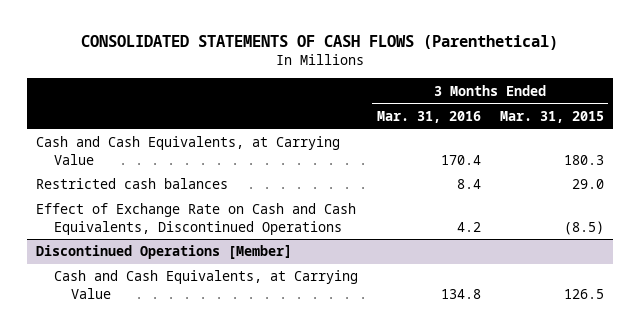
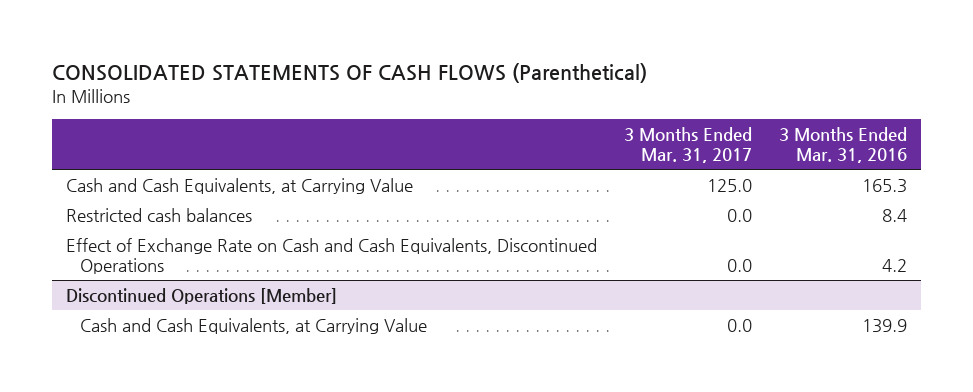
[499,110,604,123] Mar. 31, 2015 -> none
none -> [624,127,753,164] 3 Months Ended Mar. 31, 2017
[440,154,481,165] 170.4 -> [862,179,908,194] 165.3
[440,288,481,299] 134.8 -> [862,319,908,334] 139.9

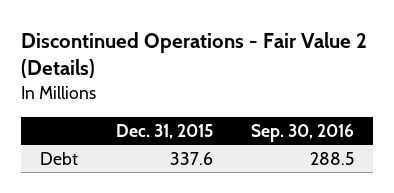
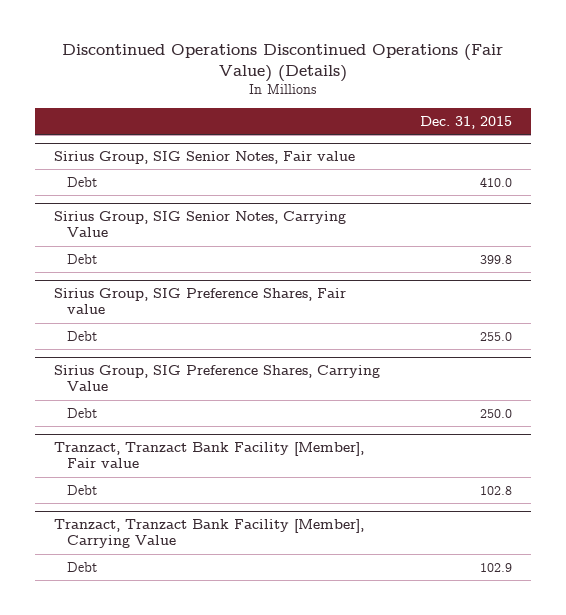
[20,32,367,79] Discontinued Operations - Fair Value 2 (Details) -> [61,44,503,83] Discontinued Operations Discontinued Operations (Fair Value) (Details)
[250,123,354,142] Sep. 30, 2016 -> none
none -> [54,150,356,164] Sirius Group, SIG Senior Notes, Fair value
[169,151,213,165] 337.6 -> [479,176,512,187] 410.0
none -> [54,210,347,238] Sirius Group, SIG Senior Notes, Carrying Value
none -> [66,253,97,264] Debt
none -> [54,287,347,315] Sirius Group, SIG Preference Shares, Fair value
none -> [66,330,97,341] Debt
none -> [54,364,381,392] Sirius Group, SIG Preference Shares, Carrying Value
none -> [66,407,97,418] Debt
none -> [54,441,365,469] Tranzact, Tranzact Bank Facility [Member], Fair value
none -> [66,484,97,495] Debt
none -> [54,518,365,549] Tranzact, Tranzact Bank Facility [Member], Carrying Value
none -> [66,561,97,572] Debt

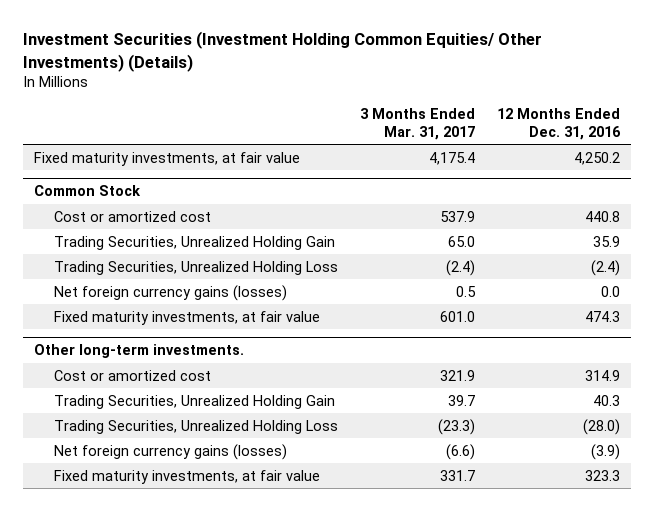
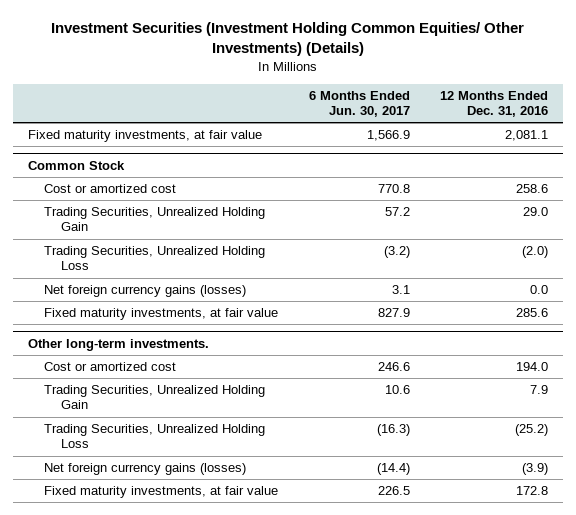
[359,108,475,140] 3 Months Ended Mar. 31, 2017 -> none
none -> [308,90,410,117] 6 Months Ended Jun. 30, 2017
[573,151,620,165] 4,250.2 -> [504,130,548,142] 2,081.1
[584,210,620,222] 440.8 -> [515,184,548,194] 258.6
[592,235,620,247] 35.9 -> [522,207,548,217] 29.0
[590,259,620,276] (2.4) -> [521,246,548,259] (2.0)
[584,310,620,322] 474.3 -> [515,308,548,318] 285.6
[584,369,620,381] 314.9 -> [515,362,548,372] 194.0
[592,394,620,406] 40.3 -> [529,385,548,395] 7.9
[582,418,620,435] (28.0) -> [514,424,548,437] (25.2)
[584,469,620,481] 323.3 -> [515,486,548,496] 172.8

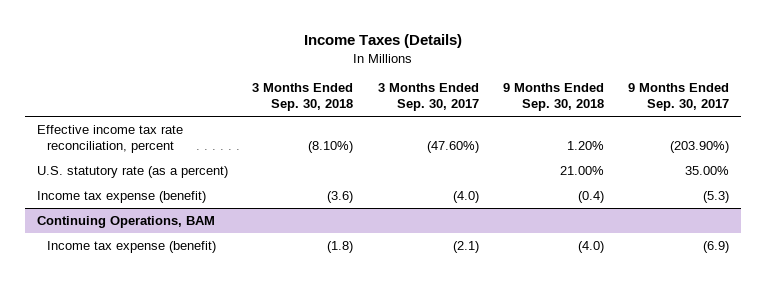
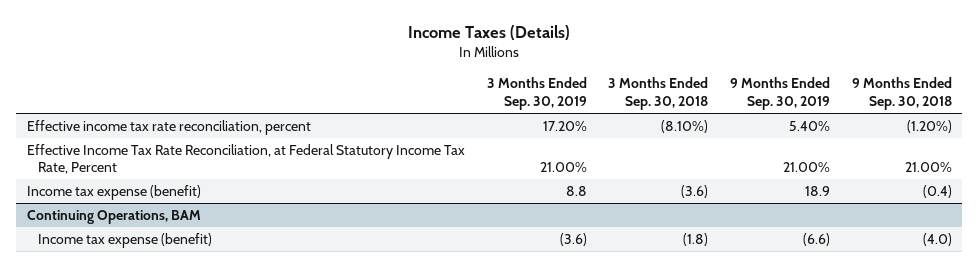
[377,83,479,111] 3 Months Ended Sep. 30, 2017 -> none
[628,83,730,111] 9 Months Ended Sep. 30, 2017 -> none
none -> [486,77,587,111] 3 Months Ended Sep. 30, 2019
none -> [729,77,830,111] 9 Months Ended Sep. 30, 2019
[566,140,604,150] 1.20% -> [906,119,952,133] (1.20%)
[37,166,229,179] U.S. statutory rate (as a percent) -> [27,143,466,175] Effective Income Tax Rate Reconciliation, at Federal Statutory Income Tax Rate, Percent

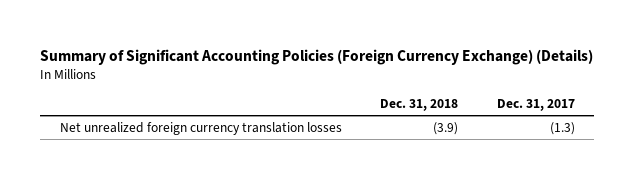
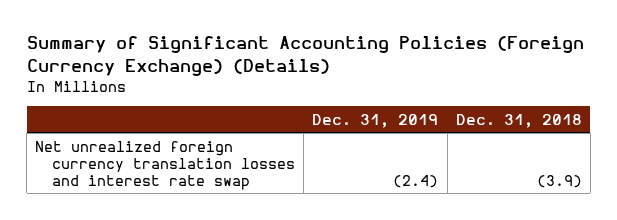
[496,99,575,112] Dec. 31, 2017 -> none
none -> [312,113,439,128] Dec. 31, 2019
[59,121,342,135] Net unrealized foreign currency translation losses -> [35,140,296,190] Net unrealized foreign currency translation losses and interest rate swap

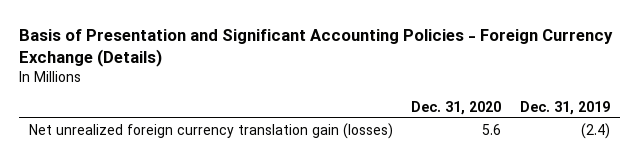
[26,36,584,76] Summary of Significant Accounting Policies (Foreign Currency Exchange) (Details) -> [19,29,614,68] Basis of Presentation and Significant Accounting Policies - Foreign Currency Exchange (Details)
[455,113,582,128] Dec. 31, 2018 -> none
none -> [411,101,502,116] Dec. 31, 2020
[35,140,296,190] Net unrealized foreign currency translation losses and interest rate swap -> [28,122,393,139] Net unrealized foreign currency translation gain (losses)

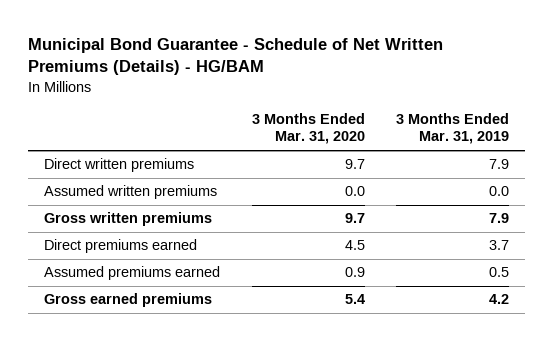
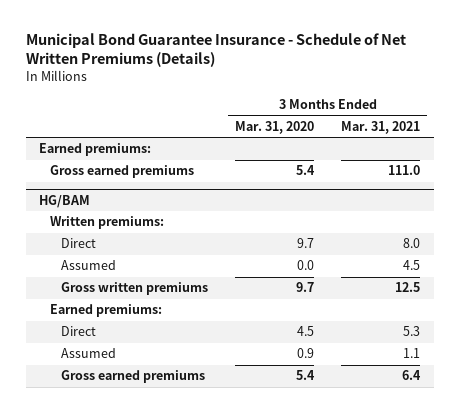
[28,38,444,76] Municipal Bond Guarantee - Schedule of Net Written Premiums (Details) - HG/BAM -> [25,32,406,68] Municipal Bond Guarantee Insurance - Schedule of Net Written Premiums (Details)
[396,113,510,145] 3 Months Ended Mar. 31, 2019 -> none
none -> [341,120,421,134] Mar. 31, 2021
none -> [39,143,152,157] Earned premiums:
none -> [50,165,195,179] Gross earned premiums
none -> [39,194,91,208] HG/BAM
none -> [50,216,165,230] Written premiums:
[43,158,194,173] Direct written premiums -> [61,238,97,249] Direct
[43,185,217,200] Assumed written premiums -> [61,260,117,271] Assumed
none -> [50,304,163,318] Earned premiums:
[43,239,197,254] Direct premiums earned -> [61,326,97,337] Direct
[43,266,220,281] Assumed premiums earned -> [61,348,117,359] Assumed

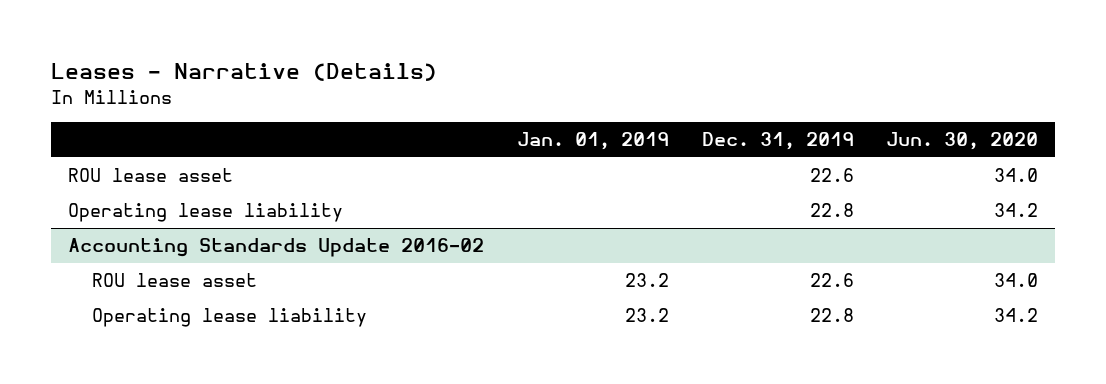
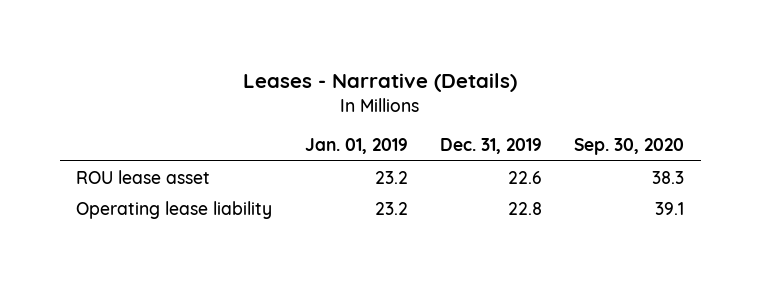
[886,132,1039,151] Jun. 30, 2020 -> none
none -> [574,138,685,156] Sep. 30, 2020
[67,168,233,183] ROU lease asset -> none
[67,203,343,223] Operating lease liability -> none
[67,238,484,258] Accounting Standards Update 2016-02 -> none

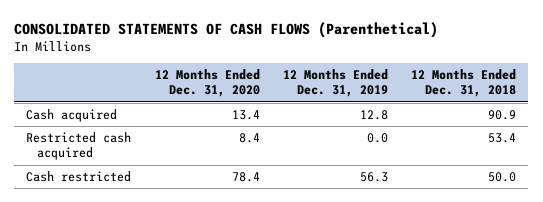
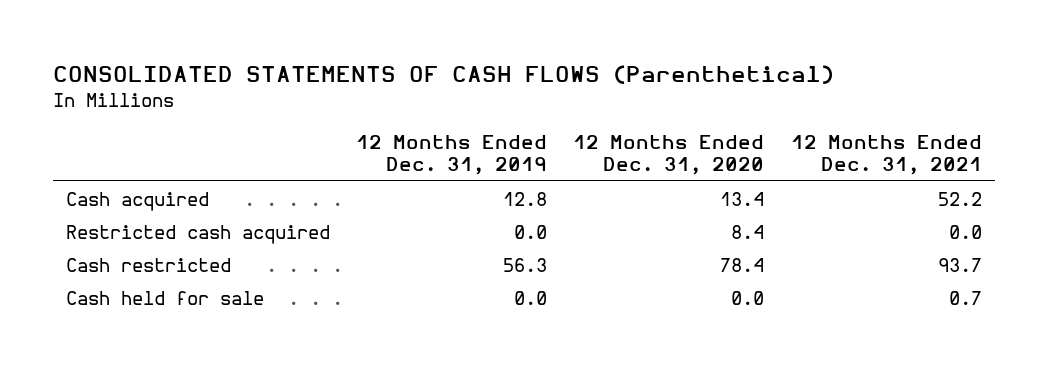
[411,69,517,98] 12 Months Ended Dec. 31, 2018 -> none
none -> [790,135,982,175] 12 Months Ended Dec. 31, 2021
none -> [65,290,264,305] Cash held for sale

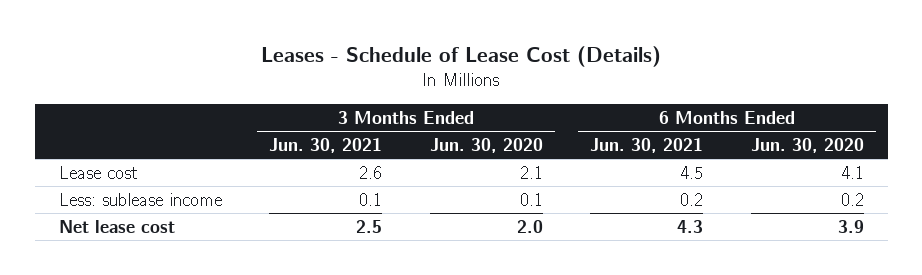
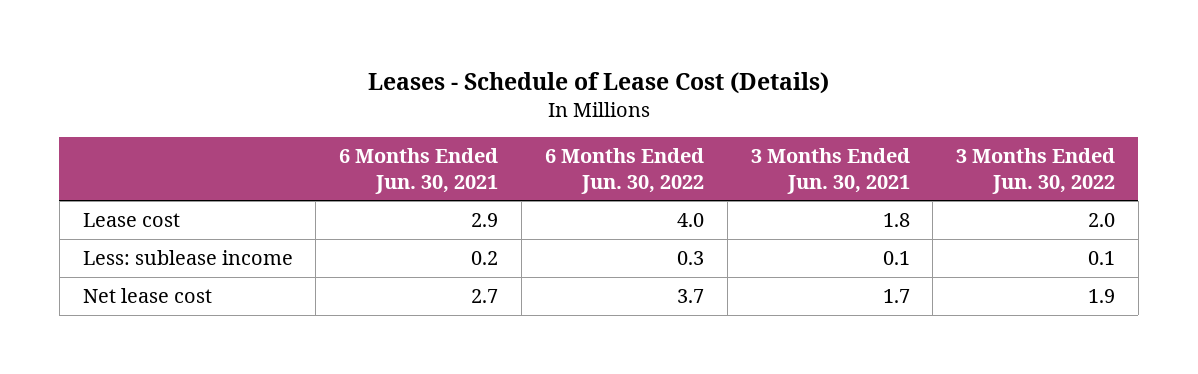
[429,137,543,153] Jun. 30, 2020 -> none
[750,137,864,153] Jun. 30, 2020 -> none
none -> [544,148,704,194] 6 Months Ended Jun. 30, 2022
none -> [956,148,1116,194] 3 Months Ended Jun. 30, 2022
[359,165,383,179] 2.6 -> [882,213,910,228] 1.8
[680,165,704,179] 4.5 -> [471,213,499,228] 2.9
[356,219,383,233] 2.5 -> [882,289,910,304] 1.7
[677,219,704,233] 4.3 -> [471,289,499,304] 2.7

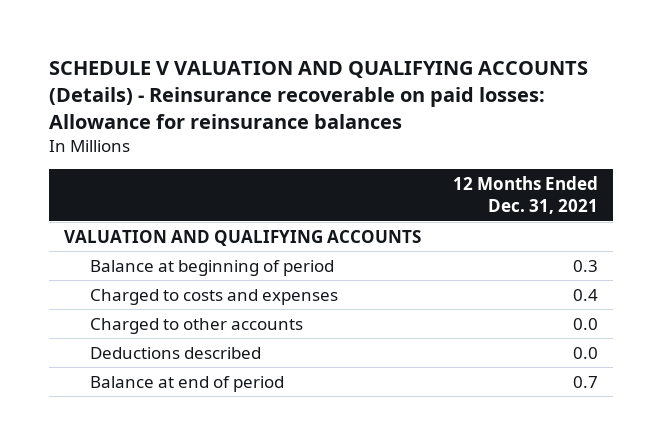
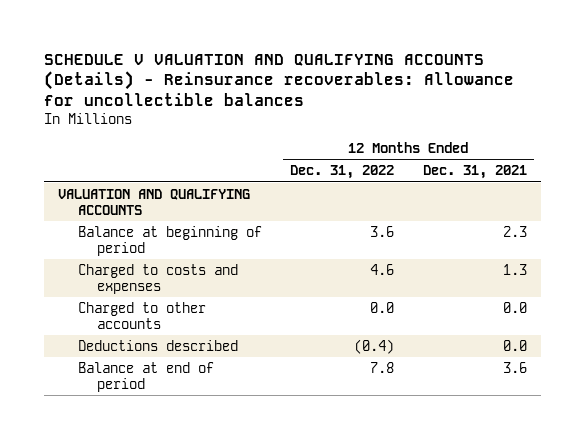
[48,61,588,129] SCHEDULE V VALUATION AND QUALIFYING ACCOUNTS (Details) - Reinsurance recoverable on paid losses: Allowance for reinsurance balances -> [44,53,515,107] SCHEDULE V VALUATION AND QUALIFYING ACCOUNTS (Details) - Reinsurance recoverables: Allowance for uncollectible balances
none -> [290,165,395,180] Dec. 31, 2022
[572,259,598,272] 0.3 -> [502,225,527,237] 2.3
[572,288,598,301] 0.4 -> [502,263,527,275] 1.3
[572,375,598,388] 0.7 -> [502,361,527,373] 3.6

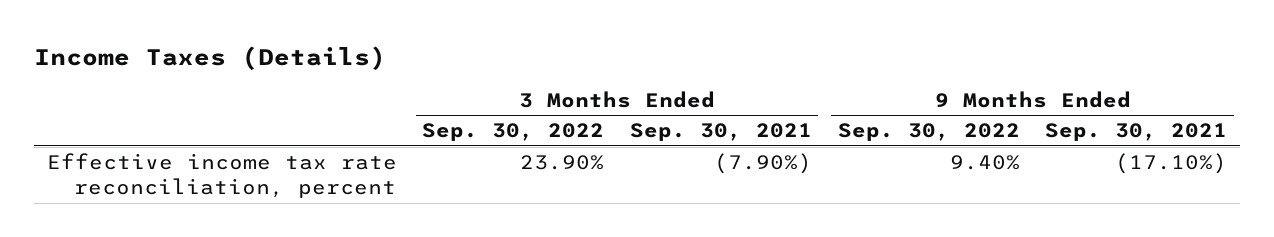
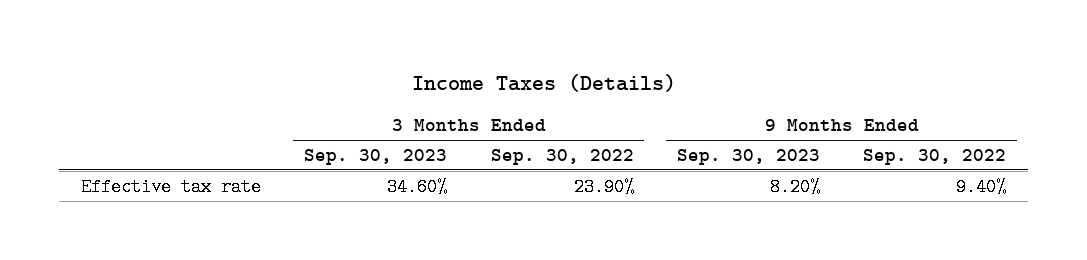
[630,123,813,142] Sep. 30, 2021 -> none
[1045,123,1228,142] Sep. 30, 2021 -> none
none -> [304,149,448,166] Sep. 30, 2023
none -> [676,149,820,166] Sep. 30, 2023
[46,153,397,199] Effective income tax rate reconciliation, percent -> [80,178,261,197] Effective tax rate

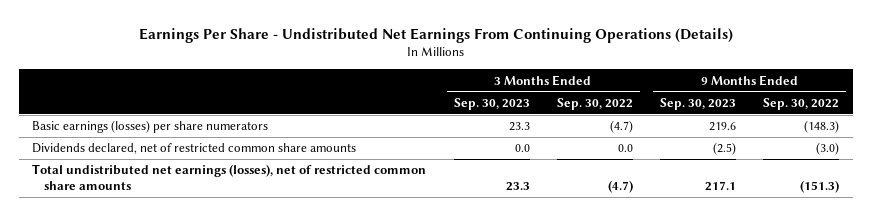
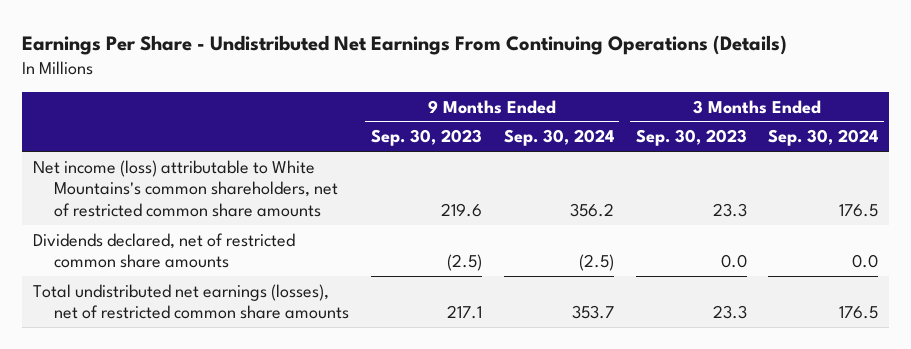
[556,97,633,110] Sep. 30, 2022 -> none
[763,97,840,110] Sep. 30, 2022 -> none
none -> [503,129,614,147] Sep. 30, 2024
none -> [768,129,879,147] Sep. 30, 2024
[32,120,269,134] Basic earnings (losses) per share numerators -> [32,159,339,217] Net income (loss) attributable to White Mountains's common shareholders, net of restricted common share amounts

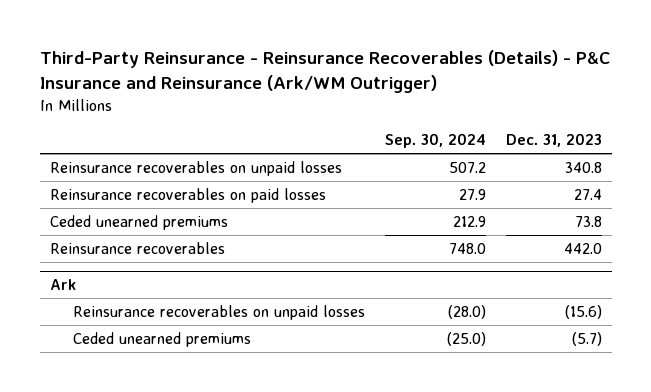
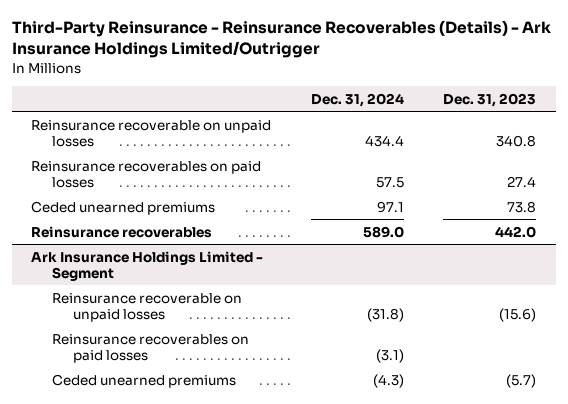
[39,50,610,93] Third-Party Reinsurance - Reinsurance Recoverables (Details) - P&C Insurance and Reinsurance (Ark/WM Outrigger) -> [11,19,551,59] Third-Party Reinsurance - Reinsurance Recoverables (Details) - Ark Insurance Holdings Limited/Outrigger
[384,133,486,149] Sep. 30, 2024 -> none
none -> [310,92,404,107] Dec. 31, 2024
[49,160,342,176] Reinsurance recoverables on unpaid losses -> [31,119,272,147] Reinsurance recoverable on unpaid losses
[49,279,76,291] Ark -> [31,250,264,281] Ark Insurance Holdings Limited - Segment
[72,304,365,320] Reinsurance recoverables on unpaid losses -> [52,292,243,322] Reinsurance recoverable on unpaid losses
none -> [52,333,250,363] Reinsurance recoverables on paid losses

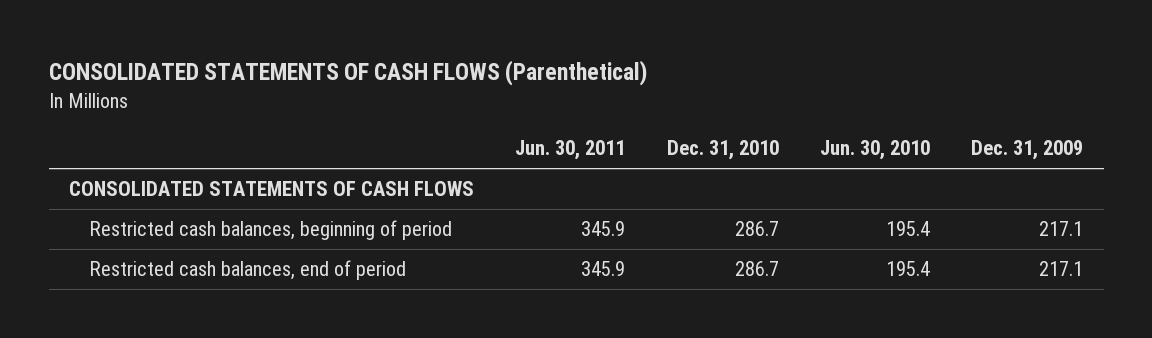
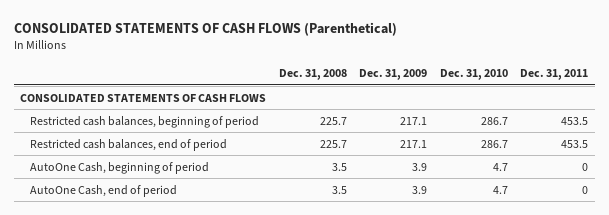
[515,140,626,161] Jun. 30, 2011 -> none
[819,140,930,161] Jun. 30, 2010 -> none
none -> [278,69,347,81] Dec. 31, 2008
none -> [520,69,589,81] Dec. 31, 2011
none -> [29,161,209,174] AutoOne Cash, beginning of period
none -> [29,184,177,197] AutoOne Cash, end of period

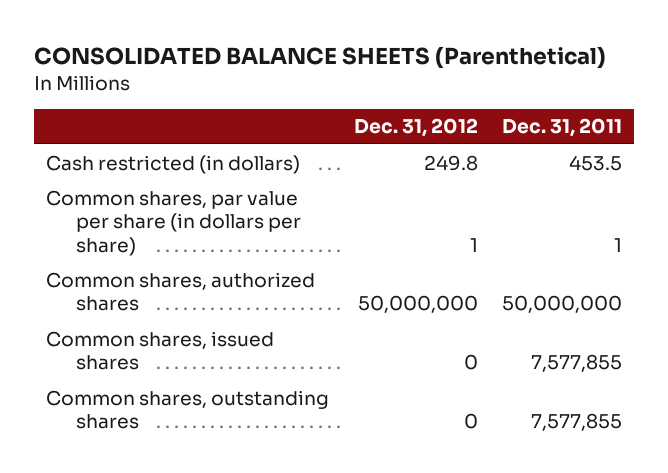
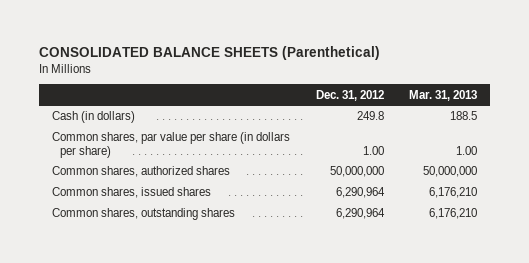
[501,118,622,138] Dec. 31, 2011 -> none
none -> [409,89,478,101] Mar. 31, 2013
[46,154,301,174] Cash restricted (in dollars) -> [51,111,135,124] Cash (in dollars)
[469,237,478,252] 1 -> [362,145,384,155] 1.00
[463,354,478,371] 0 -> [335,187,385,199] 6,290,964
[463,413,478,430] 0 -> [335,208,385,220] 6,290,964

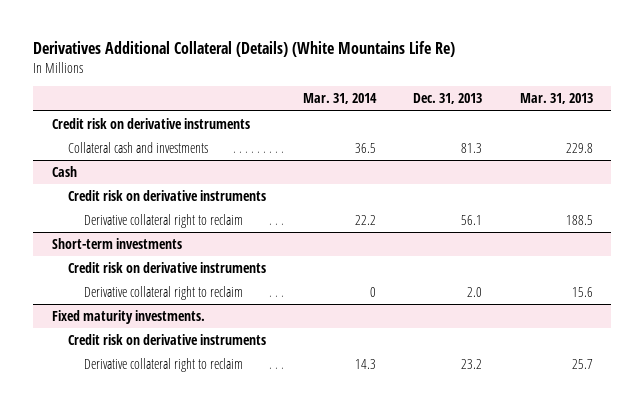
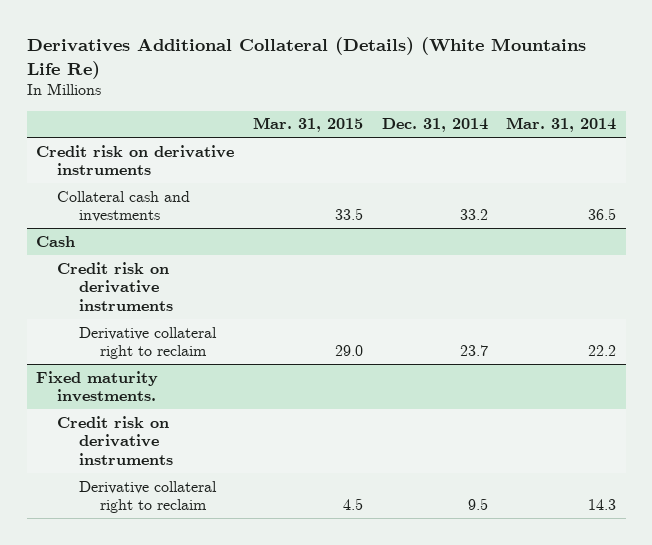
[413,93,483,105] Dec. 31, 2013 -> none
[519,93,593,105] Mar. 31, 2013 -> none
none -> [252,117,363,133] Mar. 31, 2015
none -> [381,118,488,133] Dec. 31, 2014
[51,238,182,250] Short-term investments -> none
[67,262,266,274] Credit risk on derivative instruments -> none
[83,286,243,301] Derivative collateral right to reclaim -> none

